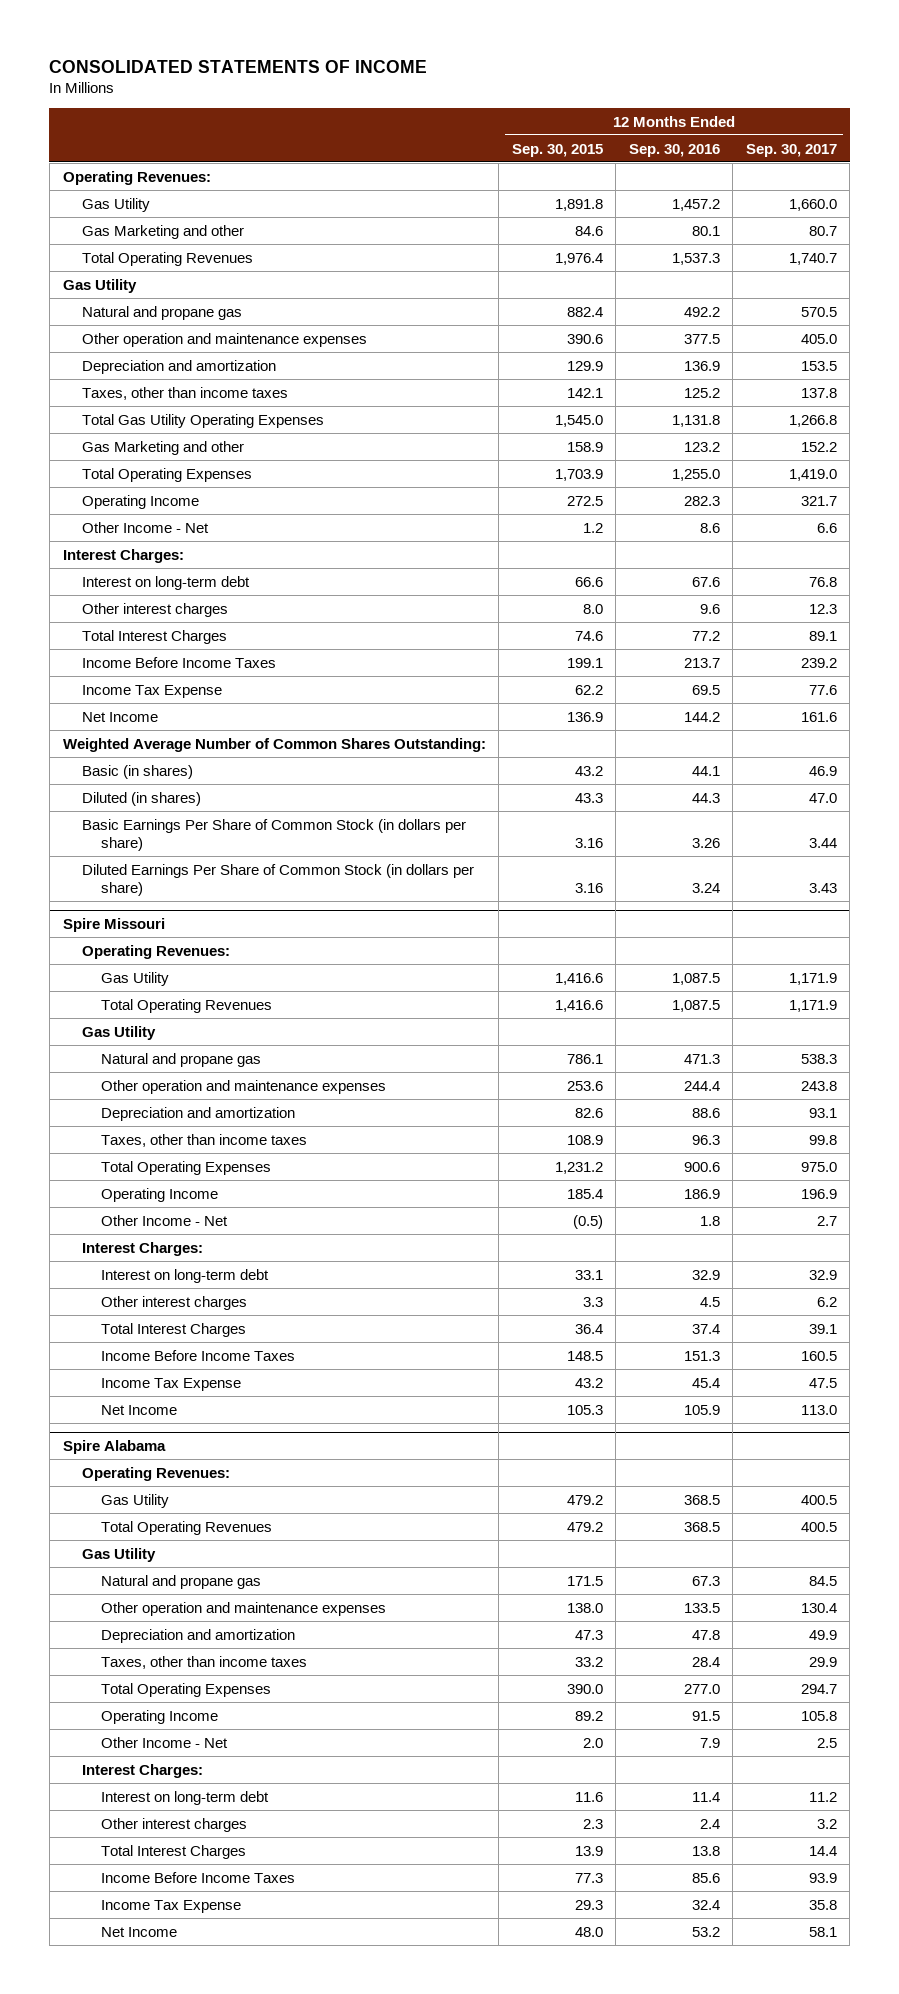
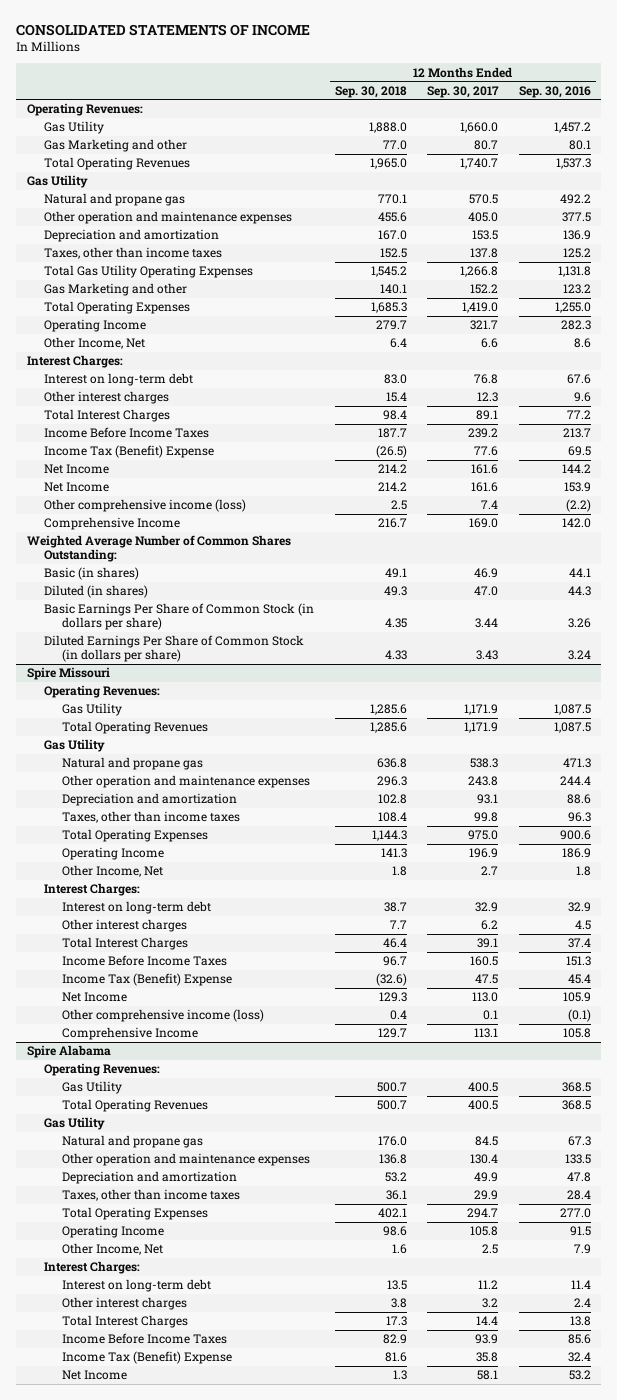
[511,143,603,157] Sep. 30, 2015 -> none
none -> [334,85,407,98] Sep. 30, 2018
[81,521,209,533] Other Income - Net -> [44,337,146,350] Other Income, Net
[81,684,222,698] Income Tax Expense -> [44,445,215,459] Income Tax (Benefit) Expense
none -> [44,482,110,493] Net Income
none -> [44,499,247,513] Other comprehensive income (loss)
none -> [44,517,181,531] Comprehensive Income
[101,1214,229,1226] Other Income - Net -> [62,865,164,878] Other Income, Net
[101,1377,242,1391] Income Tax Expense -> [62,973,233,987] Income Tax (Benefit) Expense
none -> [62,1009,265,1023] Other comprehensive income (loss)
none -> [62,1027,199,1041] Comprehensive Income
[101,1736,229,1748] Other Income - Net -> [62,1243,164,1256] Other Income, Net
[101,1899,242,1913] Income Tax Expense -> [62,1351,233,1365] Income Tax (Benefit) Expense

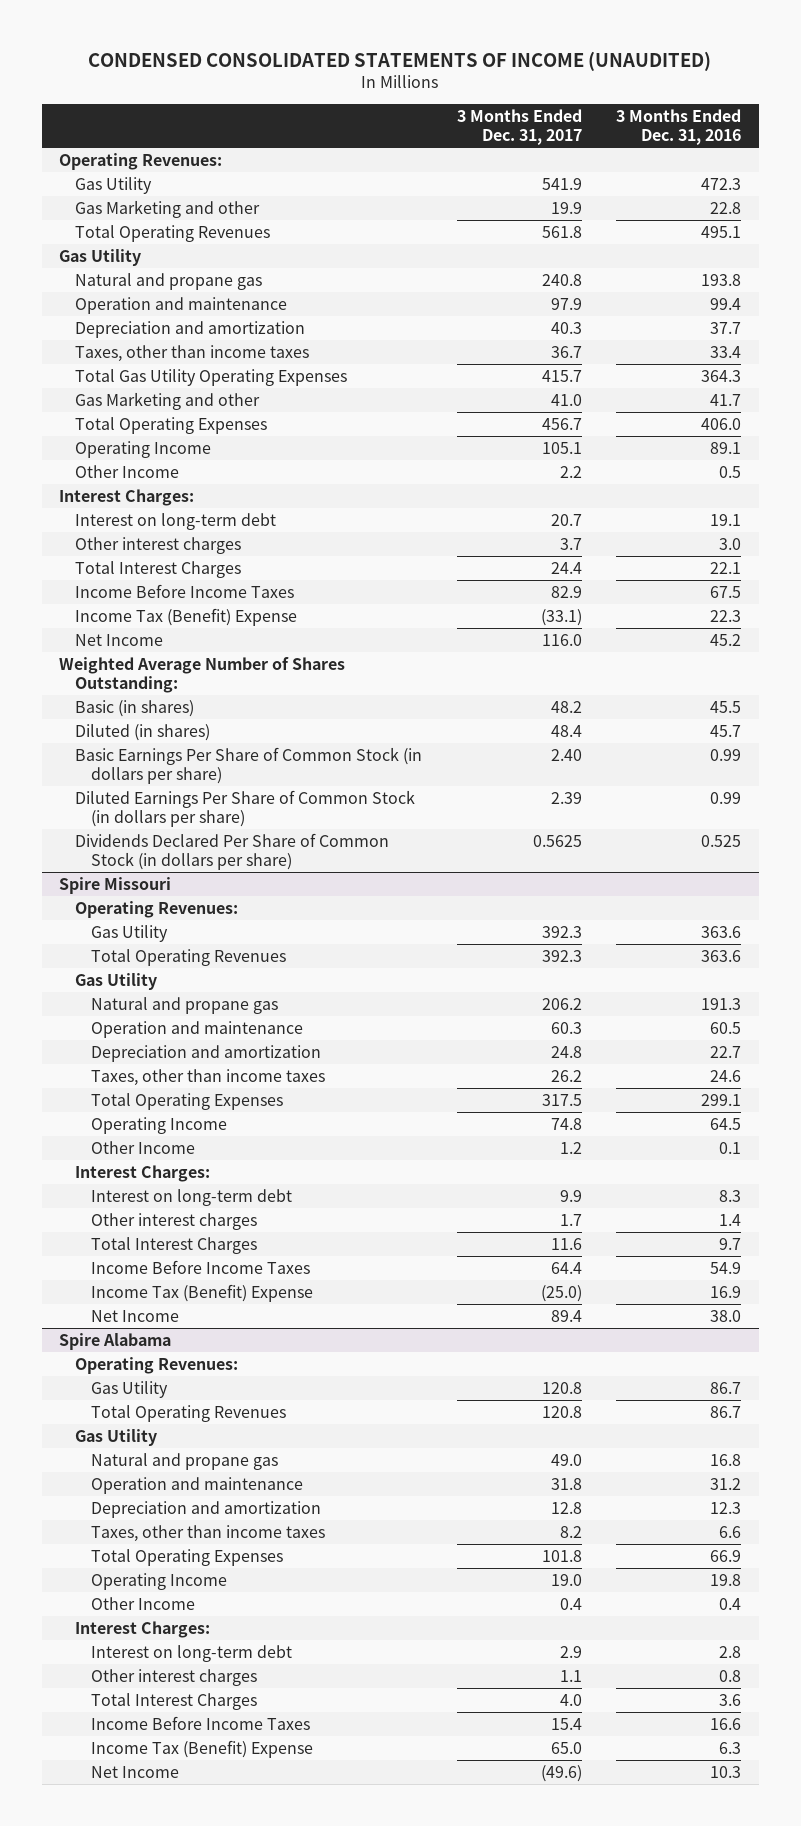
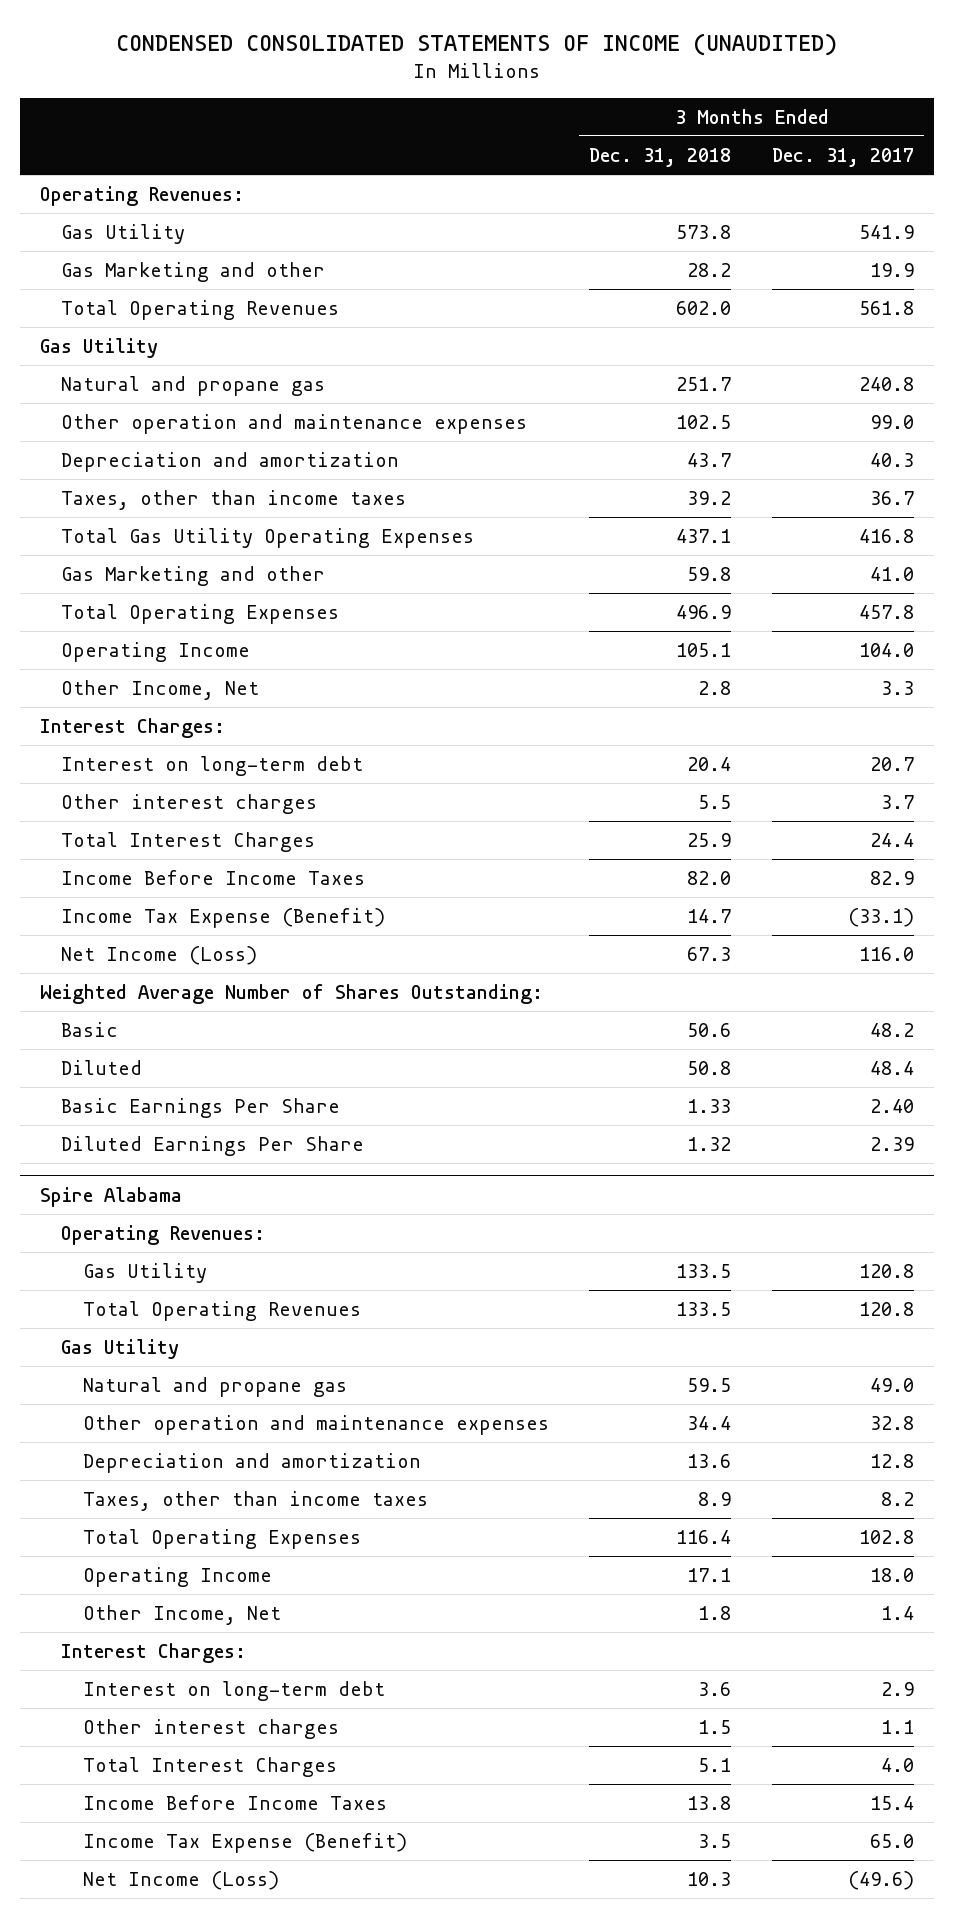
[616,109,742,146] 3 Months Ended Dec. 31, 2016 -> none
none -> [589,147,732,167] Dec. 31, 2018
[75,296,288,314] Operation and maintenance -> [61,413,528,434] Other operation and maintenance expenses
[550,297,582,310] 97.9 -> [870,414,915,429] 99.0
[541,369,582,382] 415.7 -> [859,528,915,543] 416.8
[541,417,582,430] 456.7 -> [859,604,915,619] 457.8
[541,441,582,454] 105.1 -> [859,642,915,657] 104.0
[75,464,180,478] Other Income -> [61,679,260,700] Other Income, Net
[559,465,582,478] 2.2 -> [881,680,915,695] 3.3
[75,607,298,626] Income Tax (Benefit) Expense -> [61,907,386,928] Income Tax Expense (Benefit)
[75,633,164,646] Net Income -> [61,945,258,965] Net Income (Loss)
[75,832,390,870] Dividends Declared Per Share of Common Stock (in dollars per share) -> none
[59,876,172,894] Spire Missouri -> none
[75,900,239,918] Operating Revenues: -> none
[90,924,168,942] Gas Utility -> none
[90,948,286,966] Total Operating Revenues -> none
[75,972,158,990] Gas Utility -> none
[90,996,278,1014] Natural and propane gas -> none
[90,1020,303,1038] Operation and maintenance -> none
[90,1044,321,1062] Depreciation and amortization -> none
[90,1068,325,1086] Taxes, other than income taxes -> none
[90,1092,283,1110] Total Operating Expenses -> none
[90,1116,227,1134] Operating Income -> none
[90,1140,195,1154] Other Income -> none
[75,1164,211,1182] Interest Charges: -> none
[90,1188,292,1206] Interest on long-term debt -> none
[90,1212,257,1230] Other interest charges -> none
[90,1236,257,1254] Total Interest Charges -> none
[90,1259,310,1274] Income Before Income Taxes -> none
[90,1283,313,1302] Income Tax (Benefit) Expense -> none
[90,1309,179,1322] Net Income -> none
[75,699,195,717] Basic (in shares) -> [61,1021,119,1037] Basic
[75,723,211,741] Diluted (in shares) -> [61,1059,143,1075] Diluted
[75,746,423,784] Basic Earnings Per Share of Common Stock (in dollars per share) -> [61,1097,341,1118] Basic Earnings Per Share
[75,789,416,827] Diluted Earnings Per Share of Common Stock (in dollars per share) -> [61,1135,365,1156] Diluted Earnings Per Share
[90,1476,303,1494] Operation and maintenance -> [82,1414,549,1435] Other operation and maintenance expenses
[550,1477,582,1490] 31.8 -> [870,1415,915,1430] 32.8
[541,1549,582,1562] 101.8 -> [859,1529,915,1544] 102.8
[550,1573,582,1586] 19.0 -> [870,1567,915,1582] 18.0
[90,1596,195,1610] Other Income -> [82,1604,281,1625] Other Income, Net
[559,1597,582,1610] 0.4 -> [881,1605,915,1620] 1.4
[90,1739,313,1758] Income Tax (Benefit) Expense -> [82,1832,407,1853] Income Tax Expense (Benefit)
[90,1765,179,1778] Net Income -> [82,1870,279,1890] Net Income (Loss)

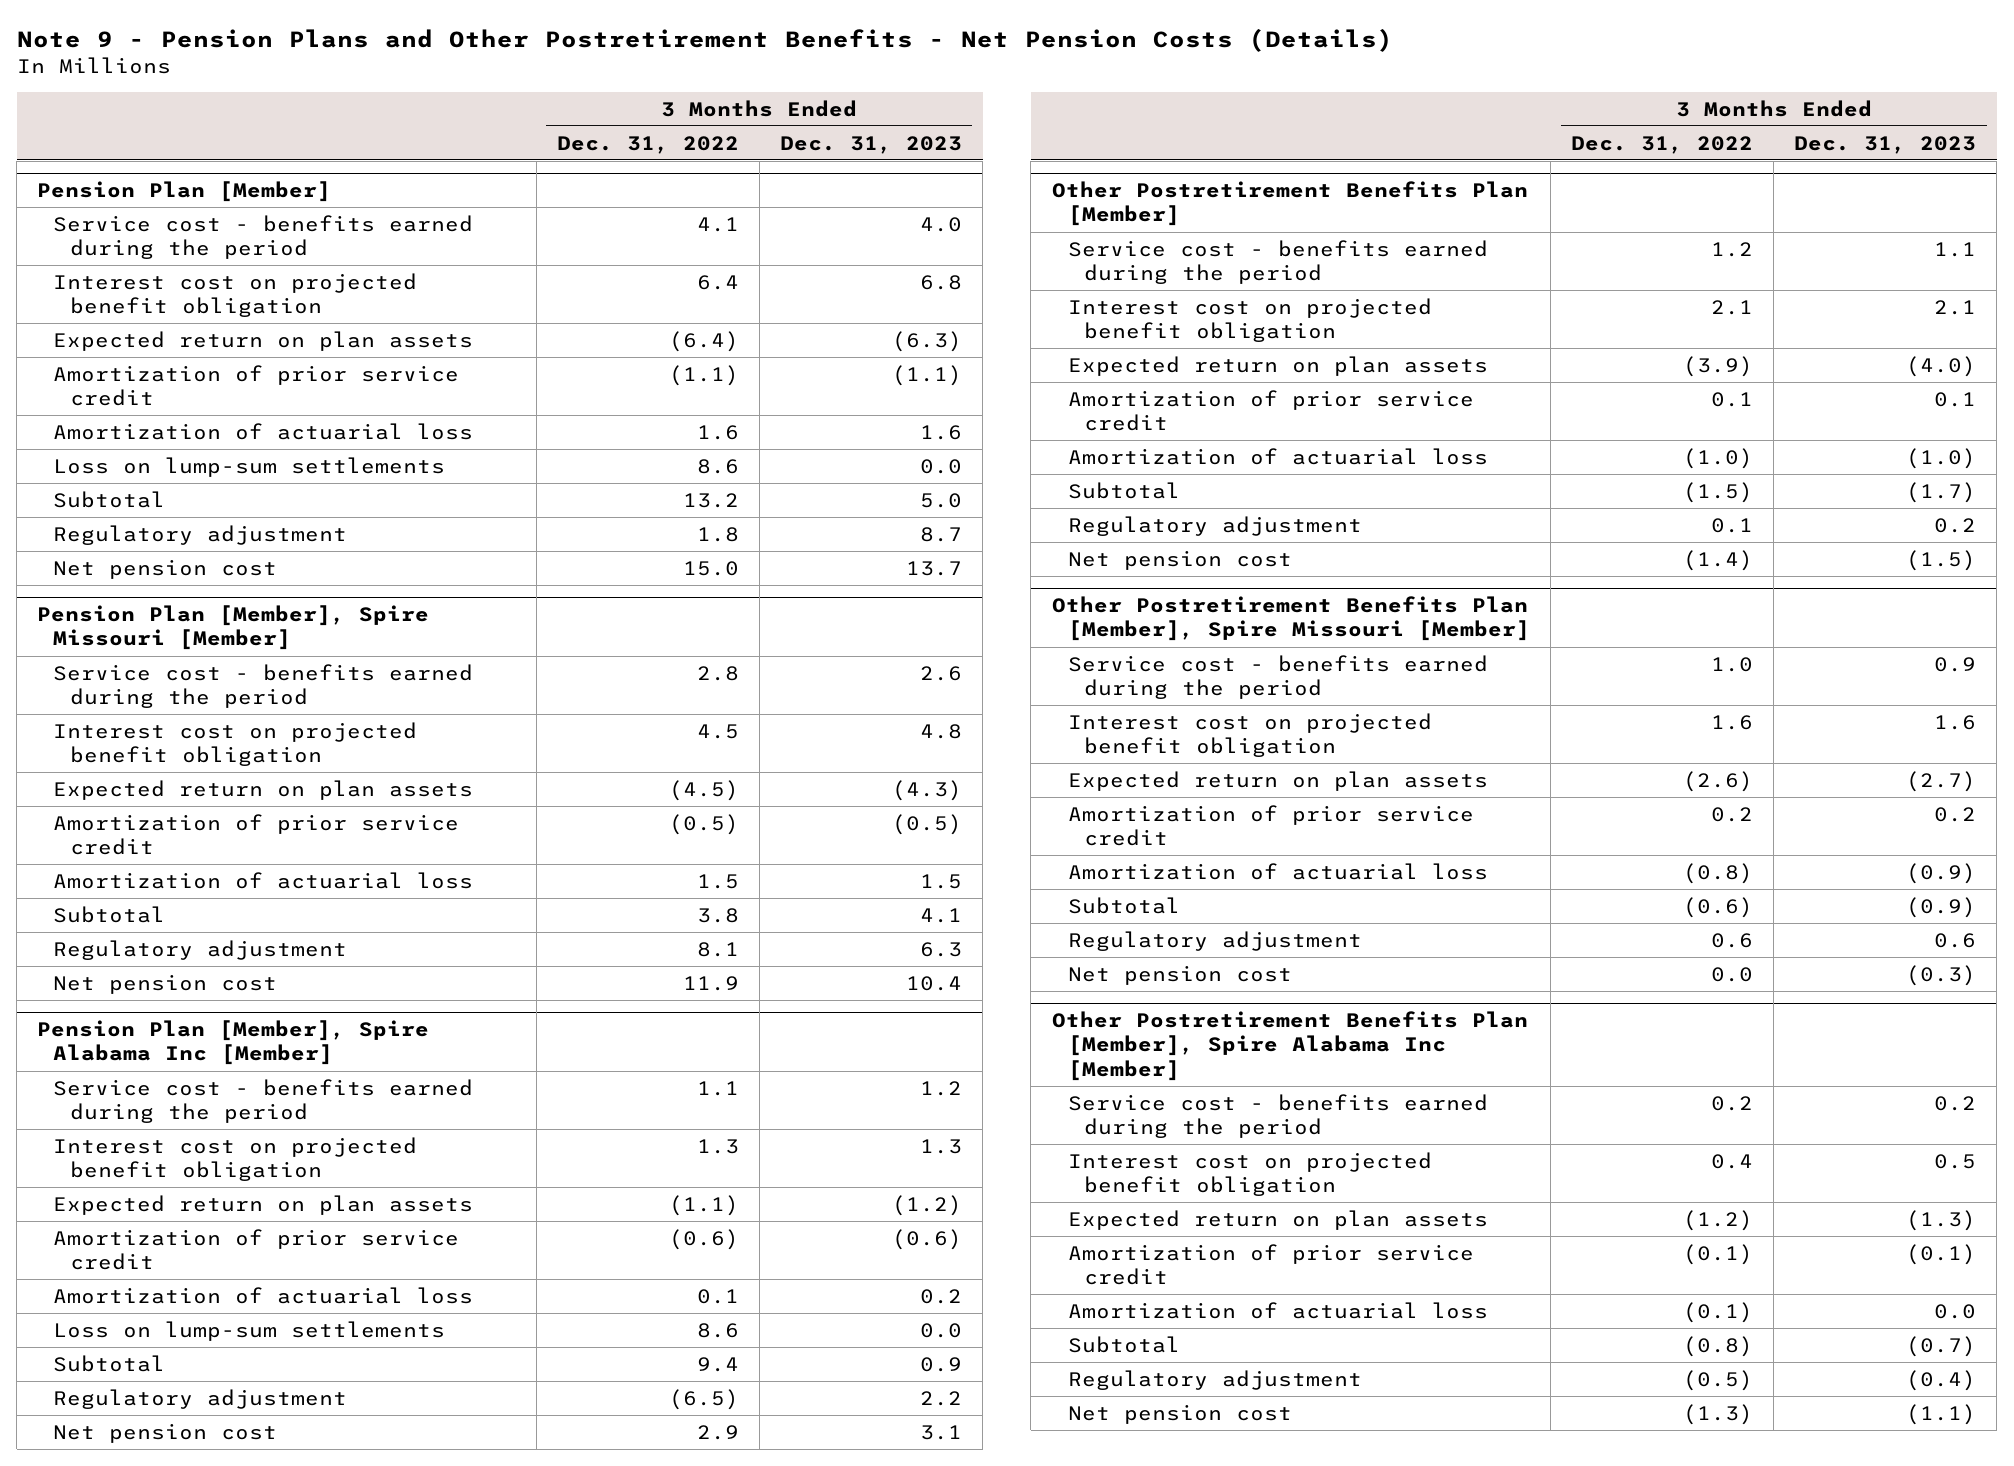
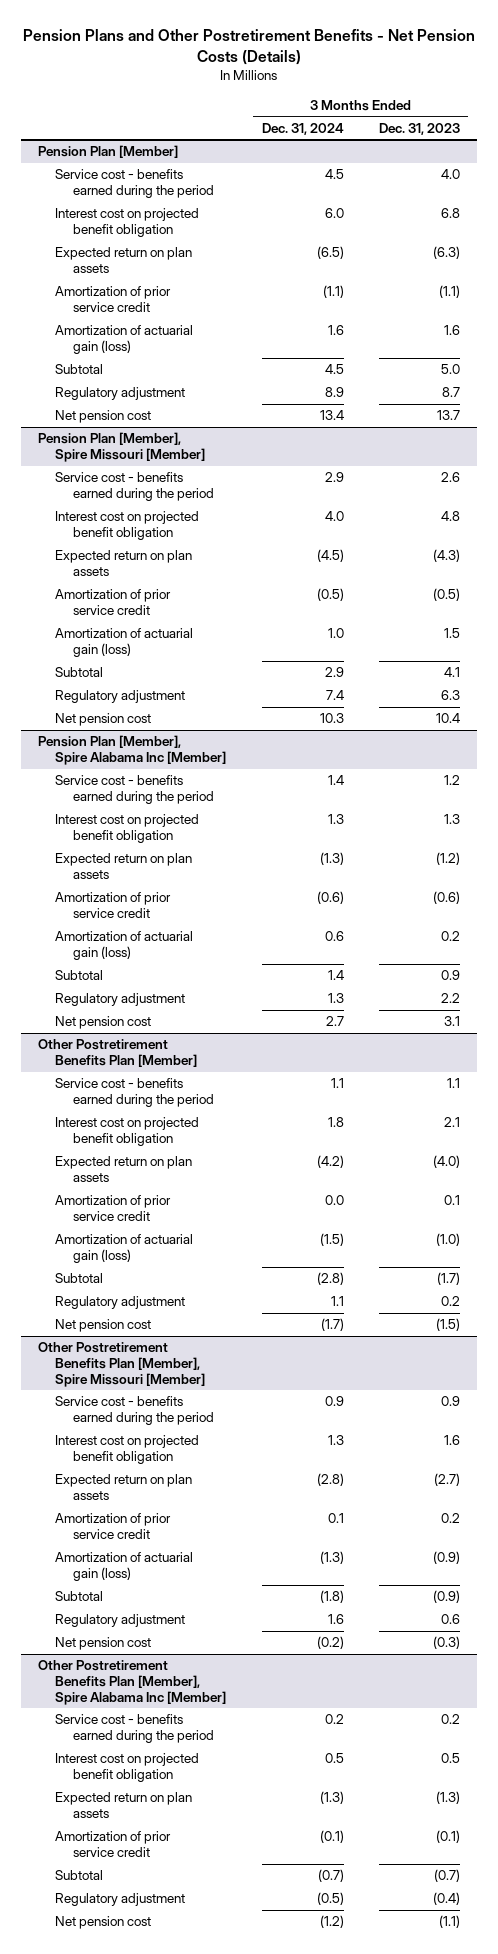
[16,27,1393,52] Note 9 - Pension Plans and Other Postretirement Benefits - Net Pension Costs (Details) -> [22,29,475,66] Pension Plans and Other Postretirement Benefits - Net Pension Costs (Details)
[556,135,739,154] Dec. 31, 2022 -> none
none -> [261,122,344,135] Dec. 31, 2024
[53,456,446,477] Loss on lump-sum settlements -> none
[53,422,474,440] Amortization of actuarial loss -> [55,325,194,355] Amortization of actuarial gain (loss)
[53,871,474,889] Amortization of actuarial loss -> [55,628,194,658] Amortization of actuarial gain (loss)
[53,1320,446,1341] Loss on lump-sum settlements -> none
[53,1286,474,1304] Amortization of actuarial loss -> [55,931,194,961] Amortization of actuarial gain (loss)
[1067,447,1488,465] Amortization of actuarial loss -> [55,1234,194,1264] Amortization of actuarial gain (loss)
[1067,862,1488,880] Amortization of actuarial loss -> [55,1552,194,1582] Amortization of actuarial gain (loss)
[1067,1301,1488,1319] Amortization of actuarial loss -> none

